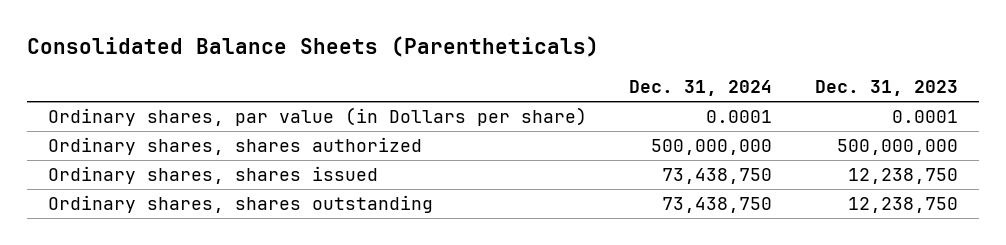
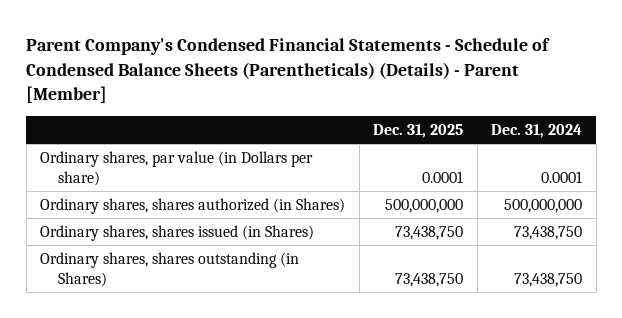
[26,36,599,58] Consolidated Balance Sheets (Parentheticals) -> [26,37,551,104] Parent Company's Condensed Financial Statements - Schedule of Condensed Balance Sheets (Parentheticals) (Details) - Parent [Member]
[815,80,959,97] Dec. 31, 2023 -> none
none -> [373,123,464,138] Dec. 31, 2025
[47,137,422,156] Ordinary shares, shares authorized -> [40,197,346,214] Ordinary shares, shares authorized (in Shares)
[47,166,378,185] Ordinary shares, shares issued -> [40,224,315,241] Ordinary shares, shares issued (in Shares)
[47,195,433,214] Ordinary shares, shares outstanding -> [40,251,300,287] Ordinary shares, shares outstanding (in Shares)

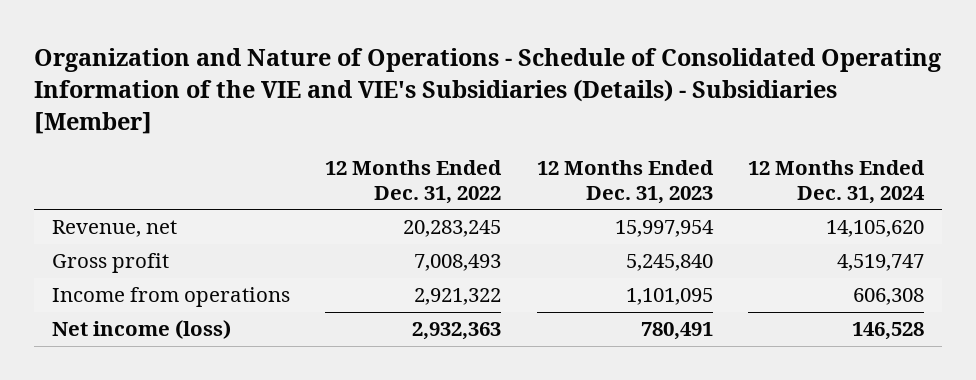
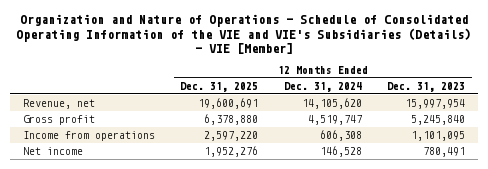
[34,48,943,134] Organization and Nature of Operations - Schedule of Consolidated Operating Information of the VIE and VIE's Subsidiaries (Details) - Subsidiaries [Member] -> [16,14,472,54] Organization and Nature of Operations - Schedule of Consolidated Operating Information of the VIE and VIE's Subsidiaries (Details) - VIE [Member]
[325,159,503,205] 12 Months Ended Dec. 31, 2022 -> none
none -> [180,81,259,92] Dec. 31, 2025
[51,320,231,340] Net income (loss) -> [22,147,83,156] Net income

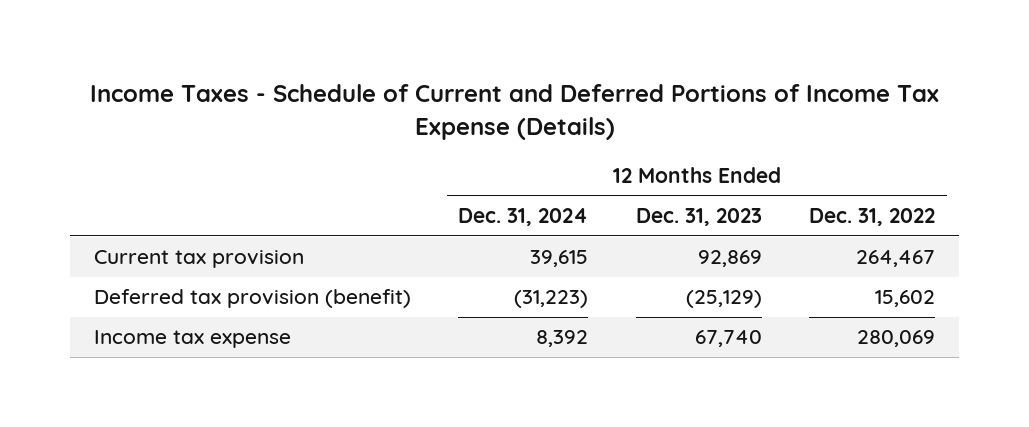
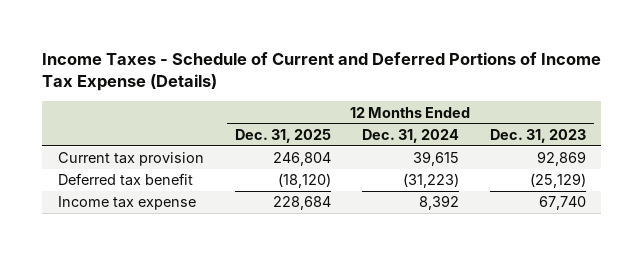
[809,207,936,226] Dec. 31, 2022 -> none
none -> [234,129,331,144] Dec. 31, 2025
[93,289,411,309] Deferred tax provision (benefit) -> [57,173,193,187] Deferred tax benefit

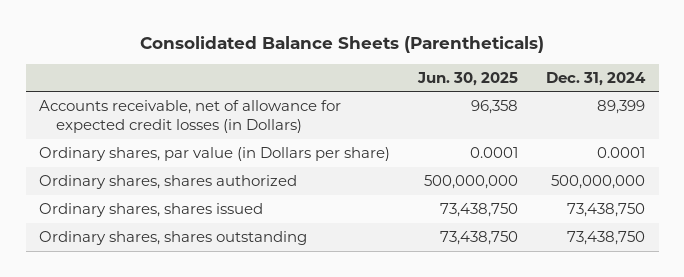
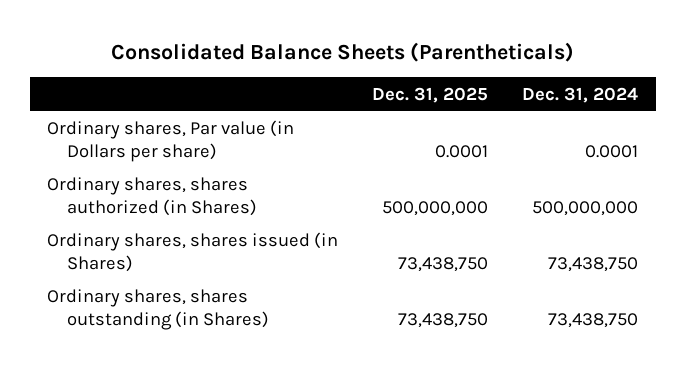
[417,71,519,86] Jun. 30, 2025 -> none
none -> [372,86,489,103] Dec. 31, 2025
[39,100,342,134] Accounts receivable, net of allowance for expected credit losses (in Dollars) -> none
[39,147,391,162] Ordinary shares, par value (in Dollars per share) -> [47,120,295,163] Ordinary shares, Par value (in Dollars per share)
[39,175,298,190] Ordinary shares, shares authorized -> [47,177,257,217] Ordinary shares, shares authorized (in Shares)
[39,203,264,218] Ordinary shares, shares issued -> [47,232,339,273] Ordinary shares, shares issued (in Shares)
[39,231,308,246] Ordinary shares, shares outstanding -> [47,289,269,331] Ordinary shares, shares outstanding (in Shares)

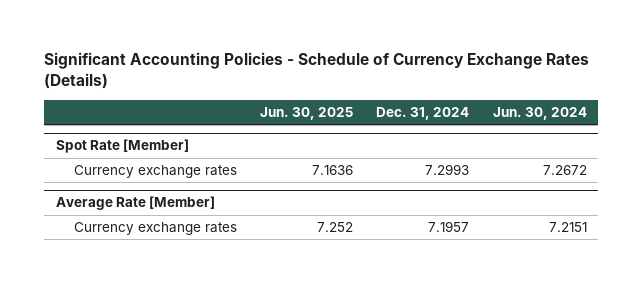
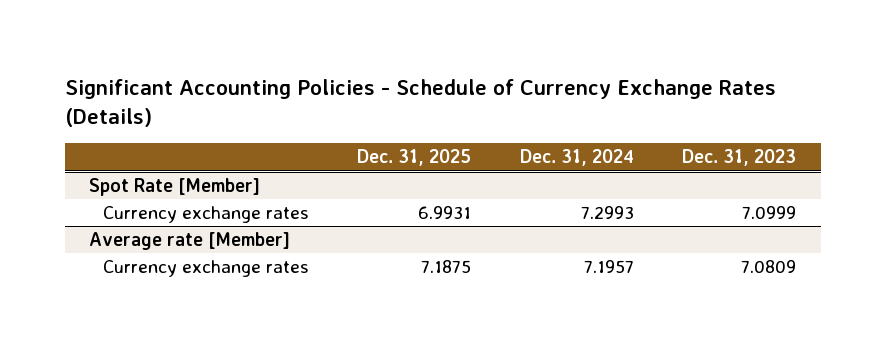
[260,107,354,121] Jun. 30, 2025 -> none
[492,107,587,121] Jun. 30, 2024 -> none
none -> [357,149,472,167] Dec. 31, 2025
none -> [682,149,797,167] Dec. 31, 2023
[55,196,215,211] Average Rate [Member] -> [89,232,291,251] Average rate [Member]

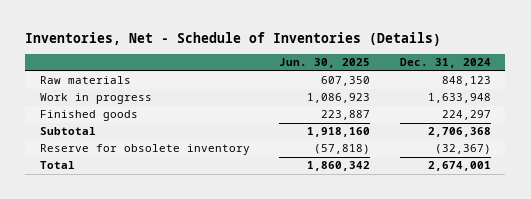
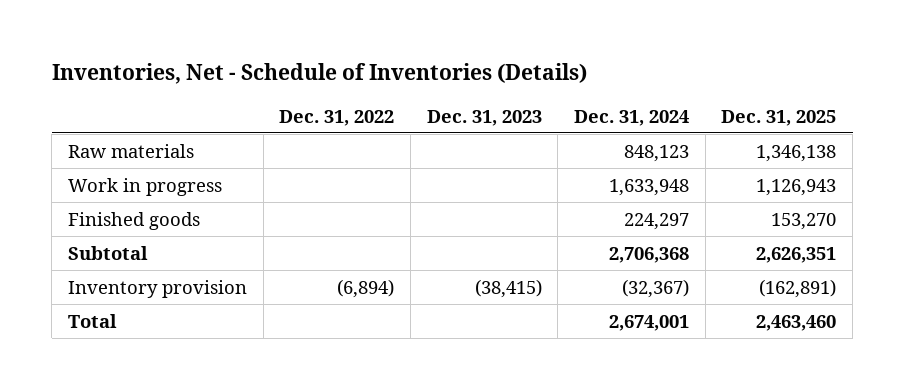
[279,58,371,69] Jun. 30, 2025 -> none
none -> [279,109,395,126] Dec. 31, 2022
none -> [426,109,542,126] Dec. 31, 2023
none -> [721,109,837,126] Dec. 31, 2025
[39,144,250,156] Reserve for obsolete inventory -> [68,279,248,298] Inventory provision

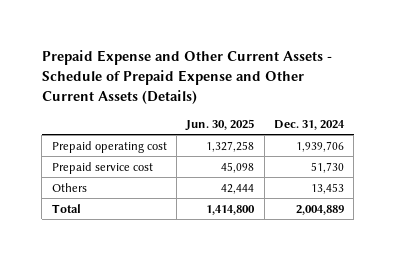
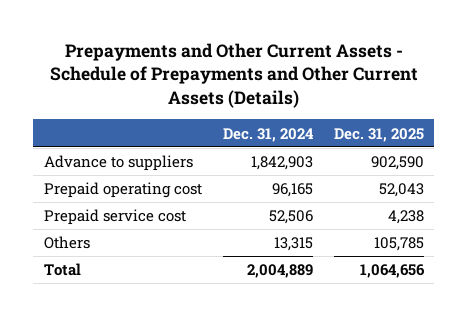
[41,50,332,104] Prepaid Expense and Other Current Assets - Schedule of Prepaid Expense and Other Current Assets (Details) -> [49,42,418,109] Prepayments and Other Current Assets - Schedule of Prepayments and Other Current Assets (Details)
[185,118,255,131] Jun. 30, 2025 -> none
none -> [333,127,424,142] Dec. 31, 2025
none -> [43,155,193,172] Advance to suppliers
[296,140,345,152] 1,939,706 -> [271,183,313,198] 96,165
[311,161,345,173] 51,730 -> [268,210,313,225] 52,506
[311,182,345,194] 13,453 -> [273,237,313,252] 13,315

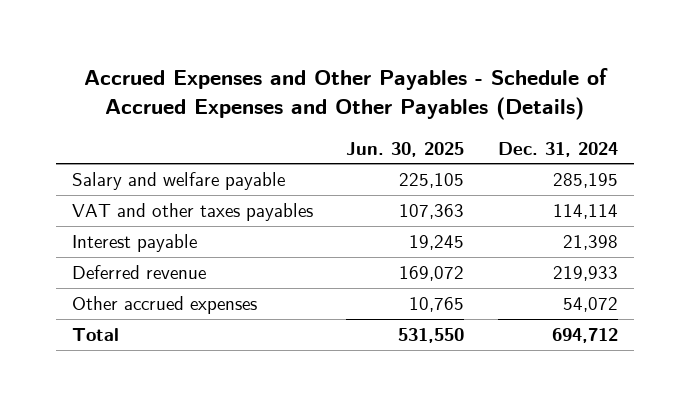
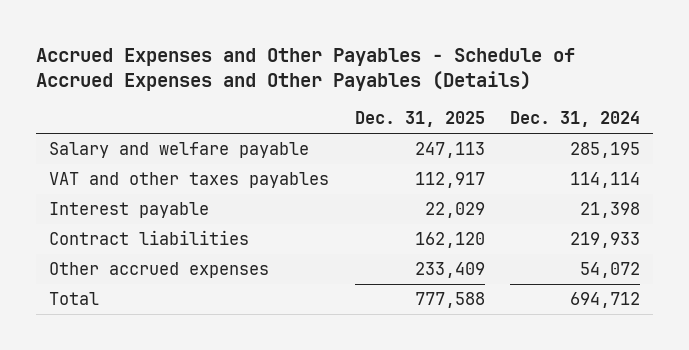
[346,141,465,157] Jun. 30, 2025 -> none
none -> [354,111,485,128] Dec. 31, 2025
[72,264,207,279] Deferred revenue -> [49,229,250,245] Contract liabilities

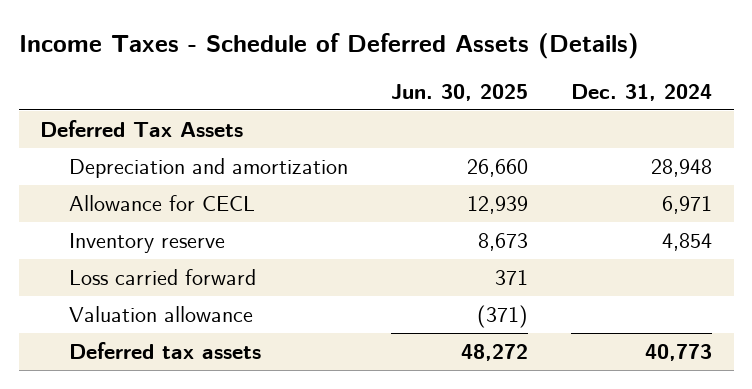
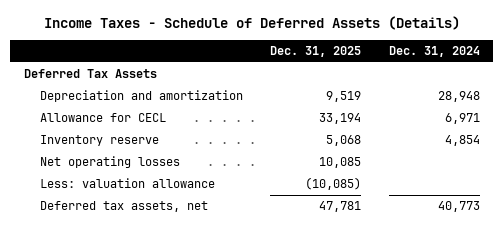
[390,83,528,101] Jun. 30, 2025 -> none
none -> [270,45,362,57] Dec. 31, 2025
[68,268,256,285] Loss carried forward -> [39,156,180,169] Net operating losses
[68,305,253,322] Valuation allowance -> [39,178,215,189] Less: valuation allowance
[68,341,261,359] Deferred tax assets -> [39,201,208,213] Deferred tax assets, net

